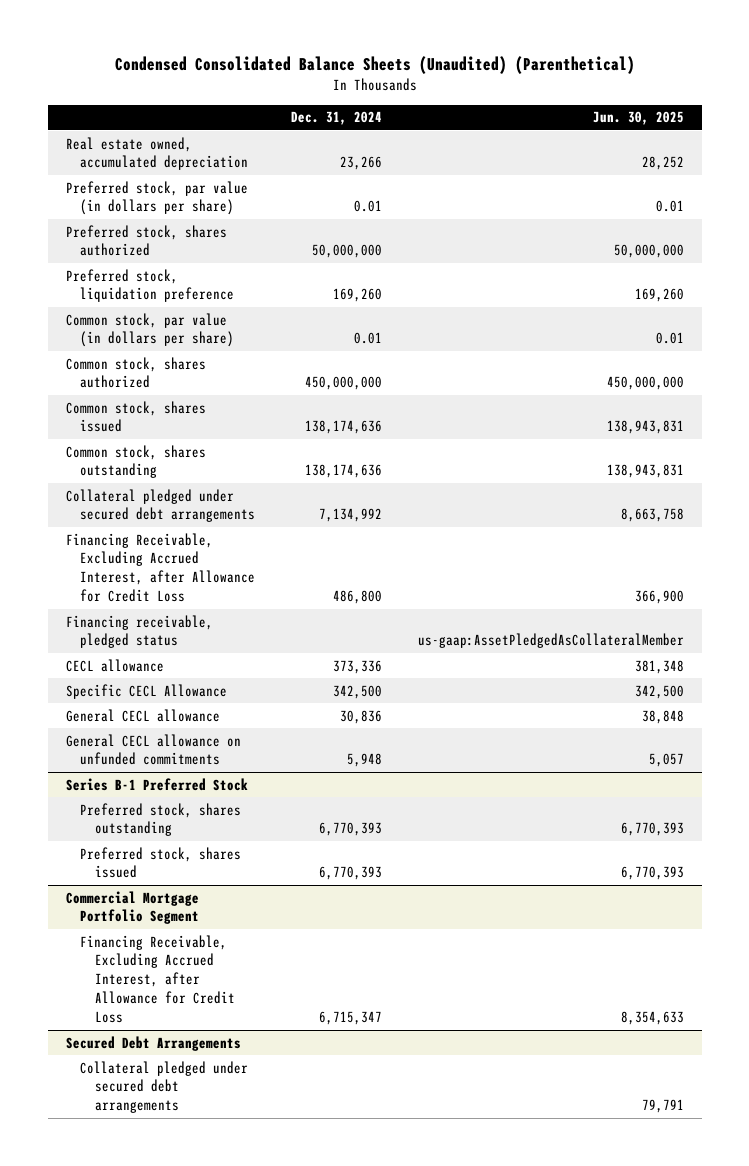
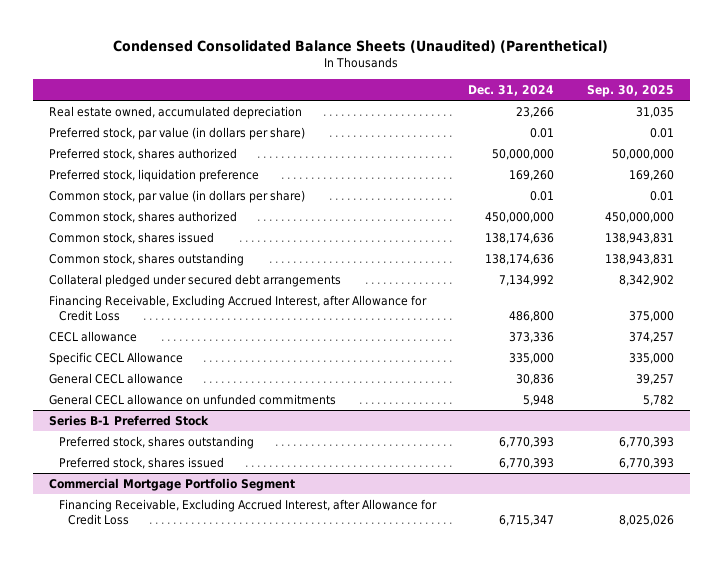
[592,111,684,126] Jun. 30, 2025 -> none
none -> [586,85,674,98] Sep. 30, 2025
[65,614,213,649] Financing receivable, pledged status -> none
[333,684,383,699] 342,500 -> [509,352,555,364] 335,000
[65,1035,241,1051] Secured Debt Arrangements -> none
[80,1060,249,1114] Collateral pledged under secured debt arrangements -> none

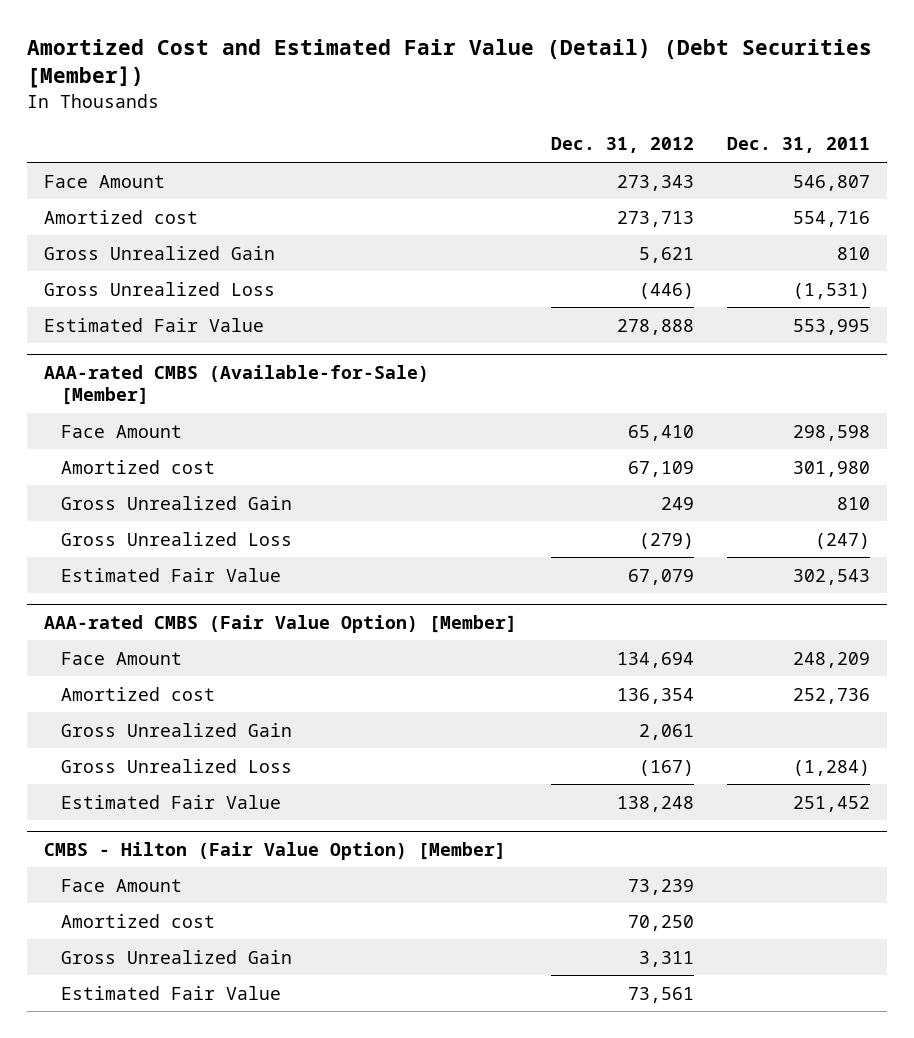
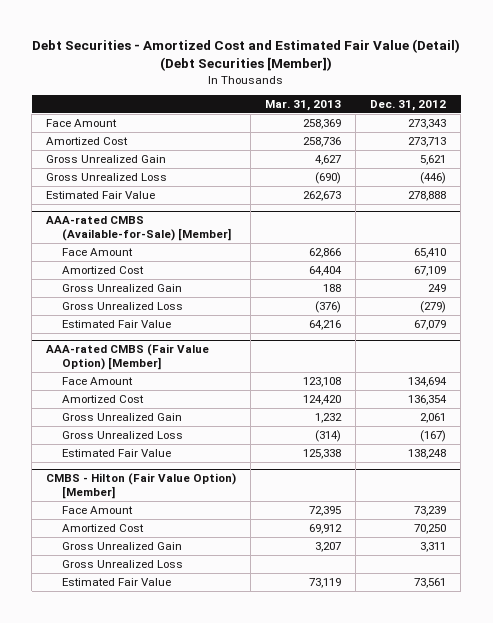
[26,39,872,89] Amortized Cost and Estimated Fair Value (Detail) (Debt Securities [Member]) -> [32,38,461,71] Debt Securities - Amortized Cost and Estimated Fair Value (Detail) (Debt Securities [Member])
[727,137,871,154] Dec. 31, 2011 -> none
none -> [265,100,342,112] Mar. 31, 2013
[43,209,198,224] Amortized cost -> [46,136,129,145] Amortized Cost
[60,459,215,474] Amortized cost -> [61,265,144,274] Amortized Cost
[60,686,215,701] Amortized cost -> [61,394,144,403] Amortized Cost
[60,913,215,928] Amortized cost -> [61,523,144,532] Amortized Cost
none -> [61,559,183,568] Gross Unrealized Loss

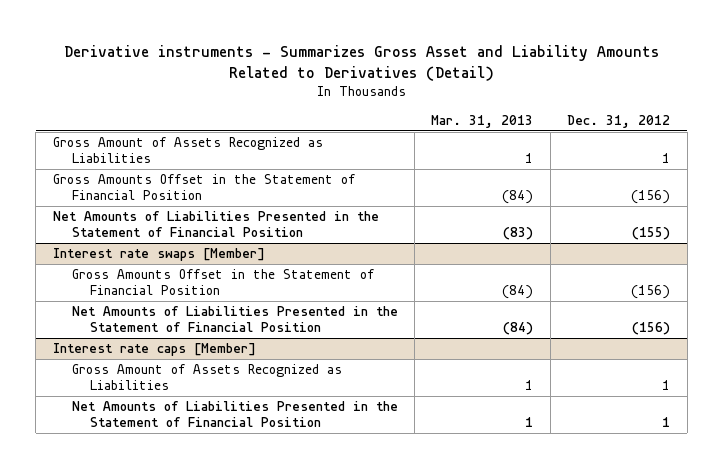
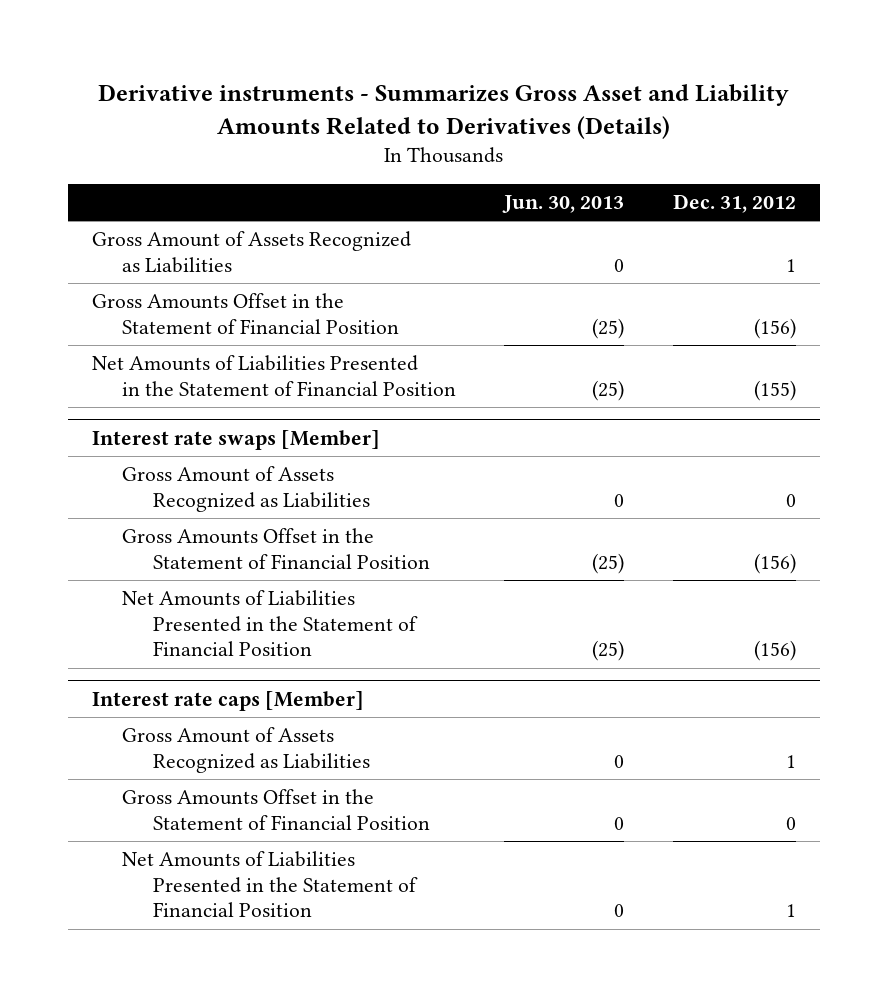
[63,44,659,81] Derivative instruments - Summarizes Gross Asset and Liability Amounts Related to Derivatives (Detail) -> [97,83,789,139] Derivative instruments - Summarizes Gross Asset and Liability Amounts Related to Derivatives (Details)
[431,114,534,128] Mar. 31, 2013 -> none
none -> [502,194,625,213] Jun. 30, 2013
none -> [122,466,370,512] Gross Amount of Assets Recognized as Liabilities
none -> [122,789,430,830] Gross Amounts Offset in the Statement of Financial Position

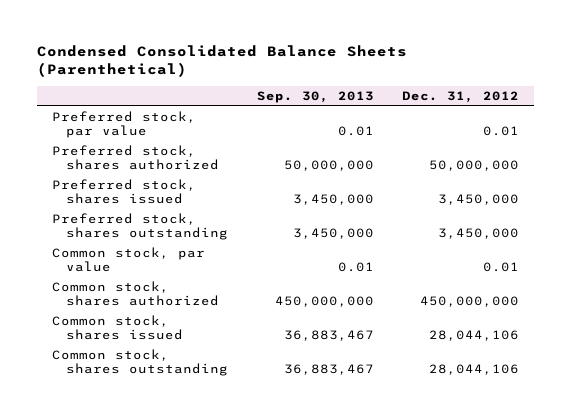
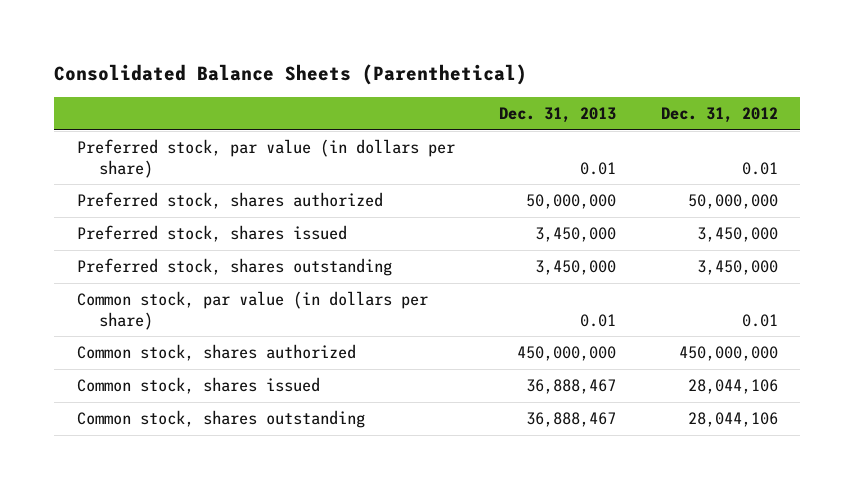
[37,44,408,77] Condensed Consolidated Balance Sheets (Parenthetical) -> [54,64,528,86] Consolidated Balance Sheets (Parenthetical)
[256,90,374,103] Sep. 30, 2013 -> none
none -> [499,107,617,124] Dec. 31, 2013
[51,111,196,139] Preferred stock, par value -> [76,139,455,178] Preferred stock, par value (in dollars per share)
[51,247,205,273] Common stock, par value -> [76,291,428,330] Common stock, par value (in dollars per share)

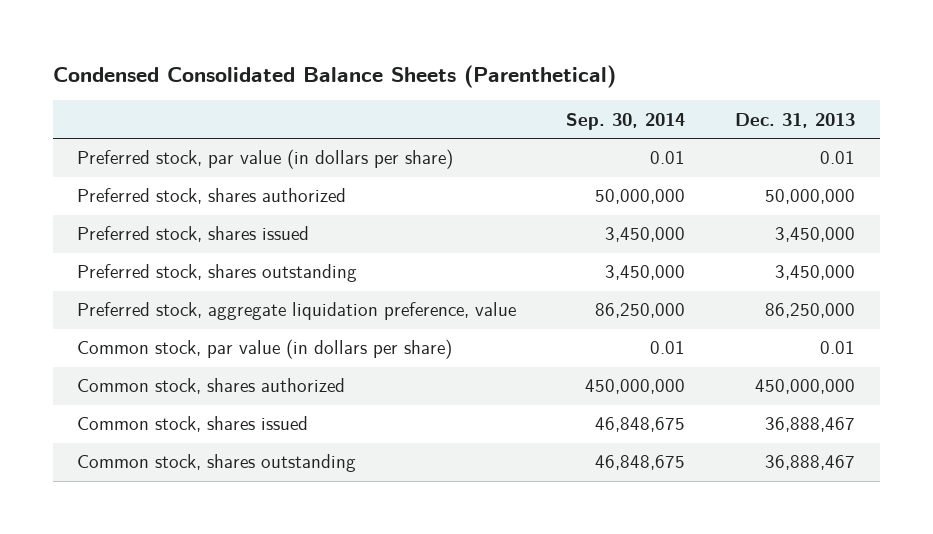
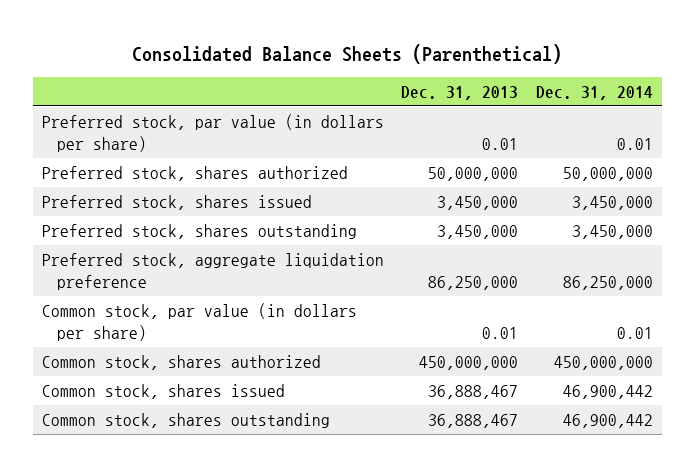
[52,64,616,88] Condensed Consolidated Balance Sheets (Parenthetical) -> [132,43,563,64] Consolidated Balance Sheets (Parenthetical)
[566,112,686,130] Sep. 30, 2014 -> none
none -> [535,85,653,100] Dec. 31, 2014
[77,302,517,321] Preferred stock, aggregate liquidation preference, value -> [41,252,384,290] Preferred stock, aggregate liquidation preference

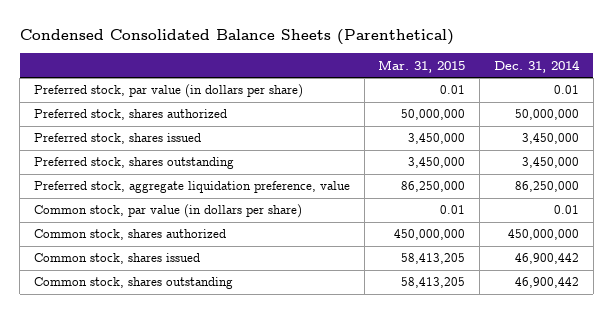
[132,43,563,64] Consolidated Balance Sheets (Parenthetical) -> [19,29,454,46] Condensed Consolidated Balance Sheets (Parenthetical)
[401,85,519,100] Dec. 31, 2013 -> none
none -> [378,59,466,73] Mar. 31, 2015
[41,252,384,290] Preferred stock, aggregate liquidation preference -> [33,181,350,194] Preferred stock, aggregate liquidation preference, value

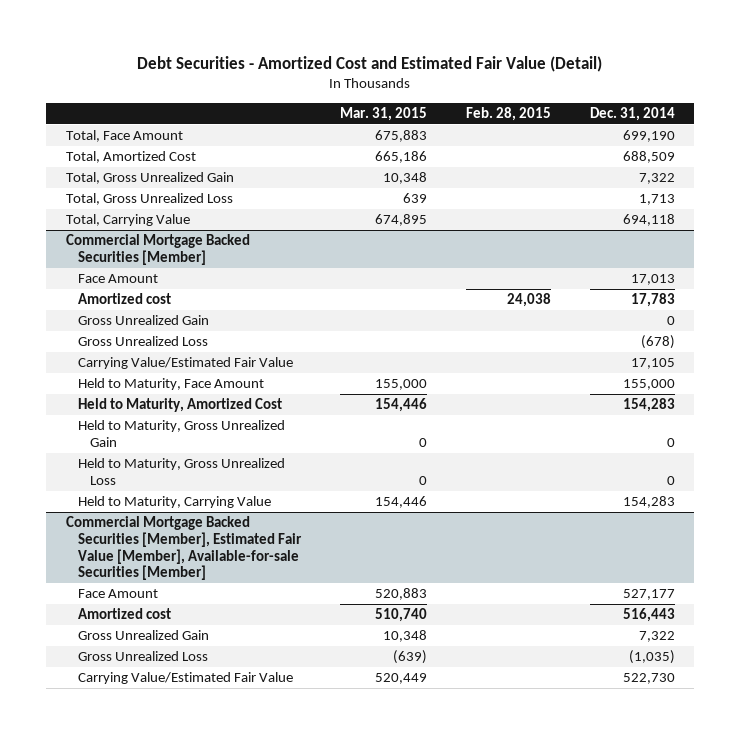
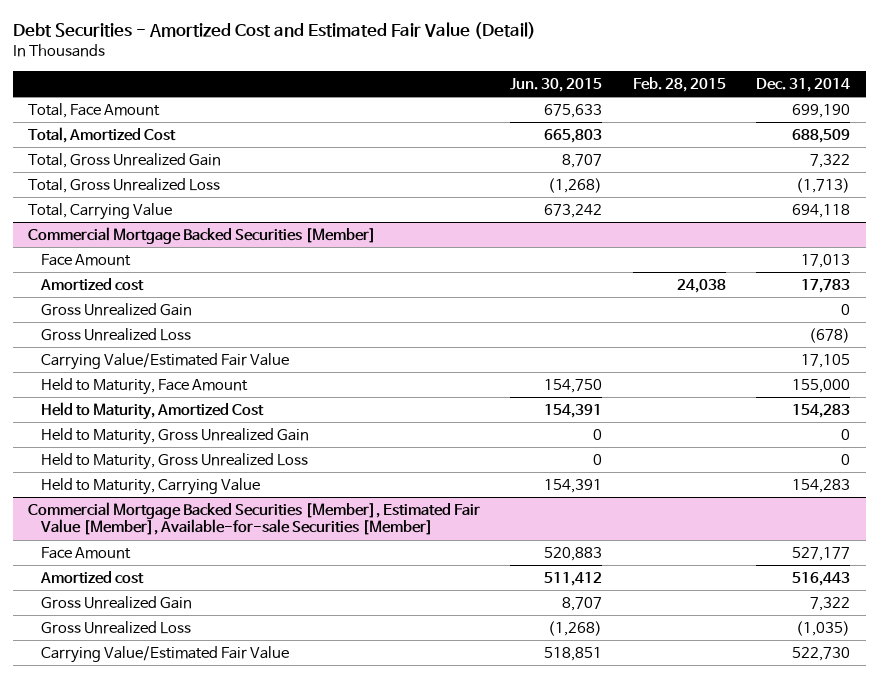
[339,107,427,122] Mar. 31, 2015 -> none
none -> [510,77,603,92] Jun. 30, 2015
[638,194,675,206] 1,713 -> [796,178,851,194] (1,713)

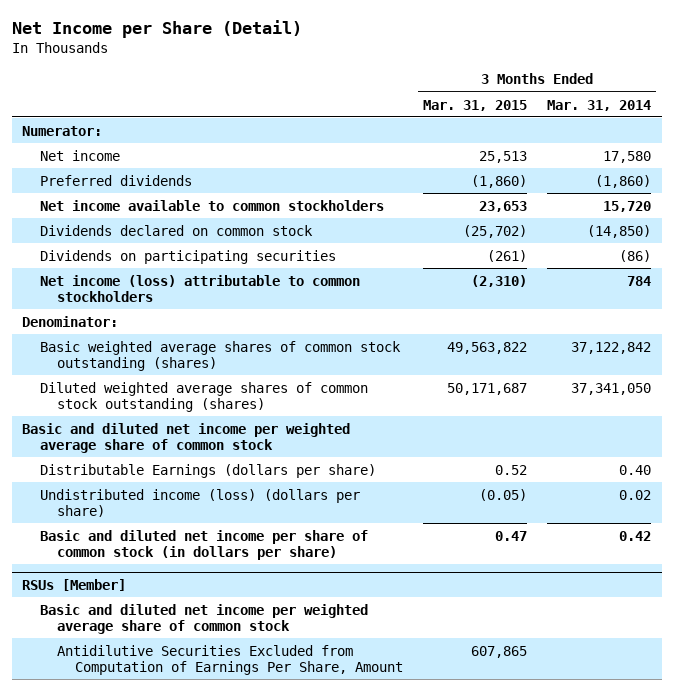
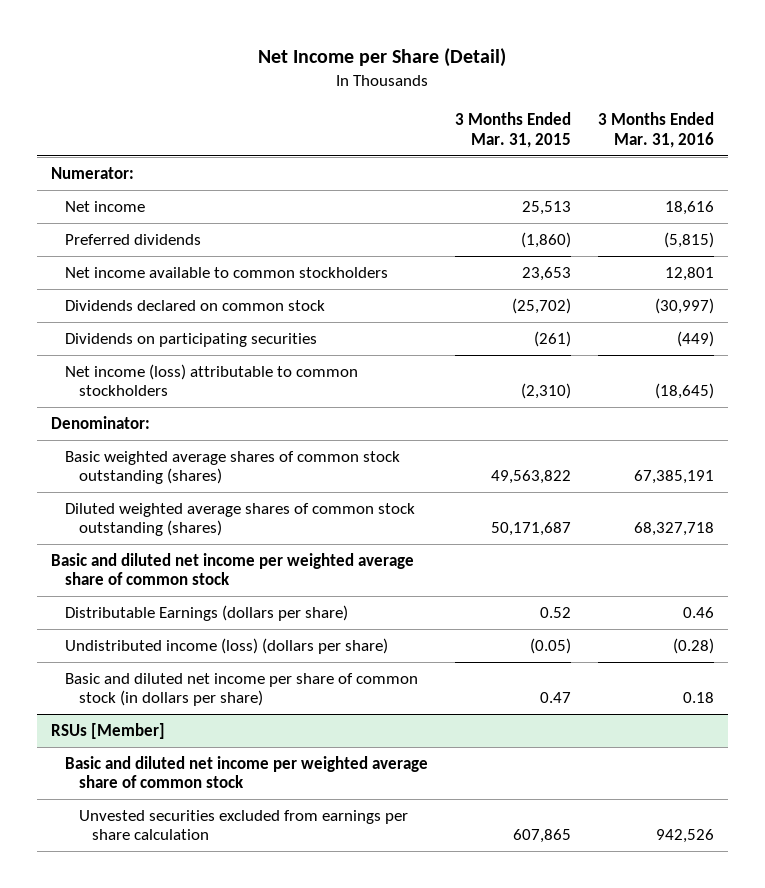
[547,99,652,111] Mar. 31, 2014 -> none
none -> [598,112,715,148] 3 Months Ended Mar. 31, 2016
[57,644,404,675] Antidilutive Securities Excluded from Computation of Earnings Per Share, Amount -> [78,809,408,841] Unvested securities excluded from earnings per share calculation

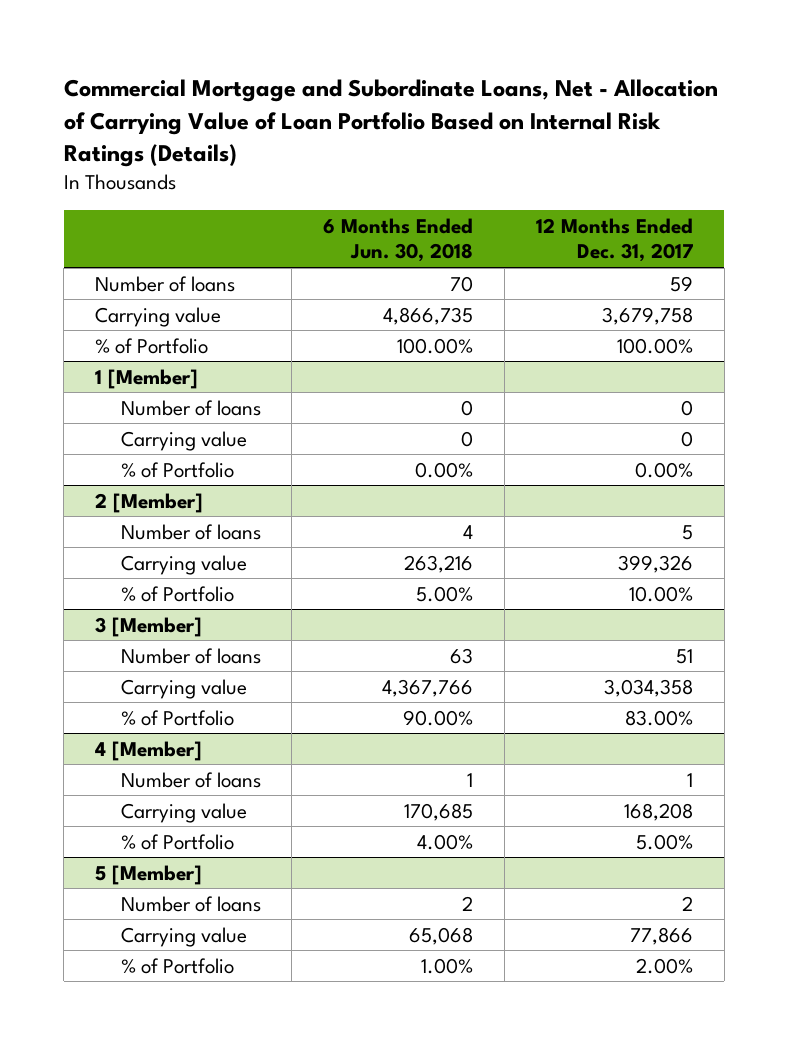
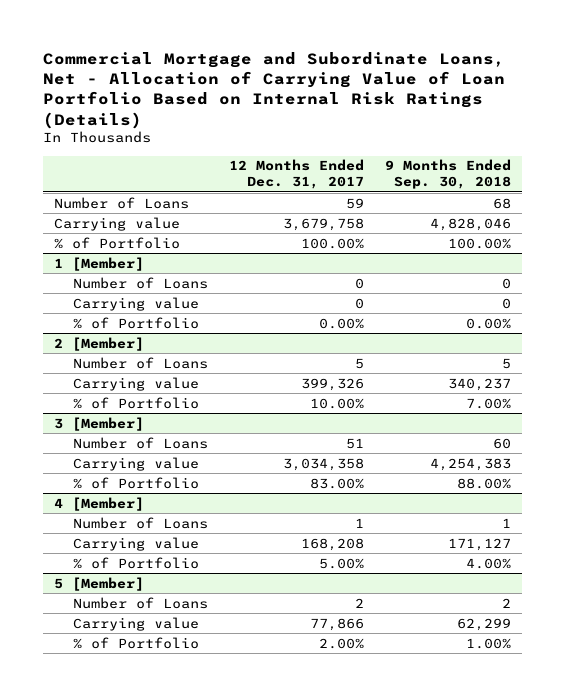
[323,218,474,263] 6 Months Ended Jun. 30, 2018 -> none
none -> [385,159,512,190] 9 Months Ended Sep. 30, 2018
[95,275,236,292] Number of loans -> [53,196,189,209] Number of Loans
[120,399,261,416] Number of loans -> [72,276,208,289] Number of Loans
[120,523,261,540] Number of loans -> [72,356,208,369] Number of Loans
[120,647,261,664] Number of loans -> [72,436,208,449] Number of Loans
[120,771,261,788] Number of loans -> [72,516,208,529] Number of Loans
[120,895,261,912] Number of loans -> [72,596,208,609] Number of Loans

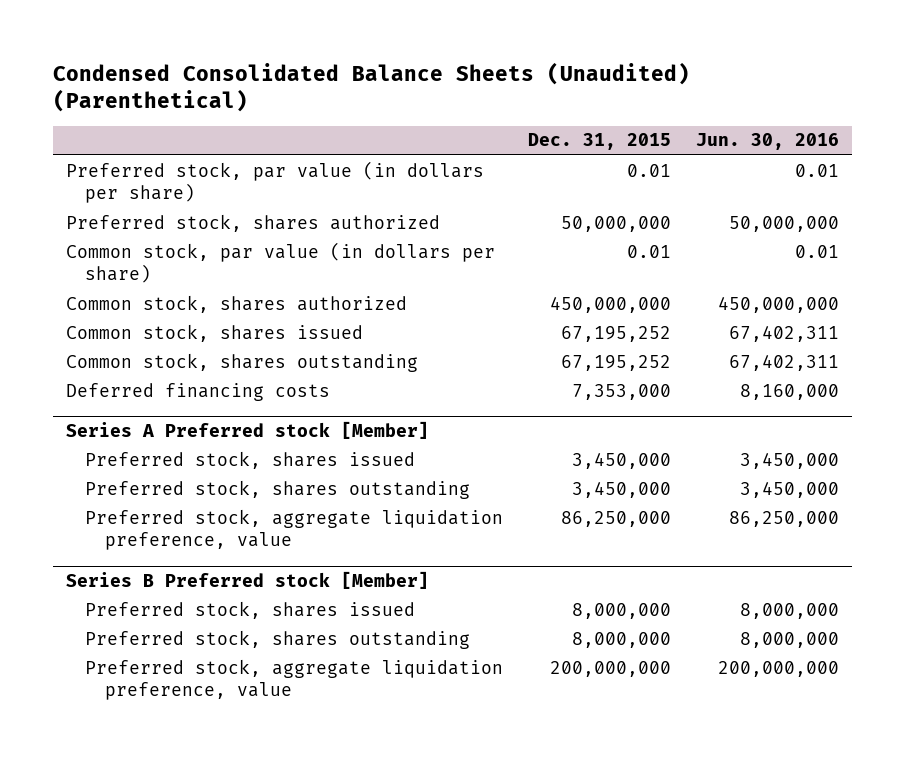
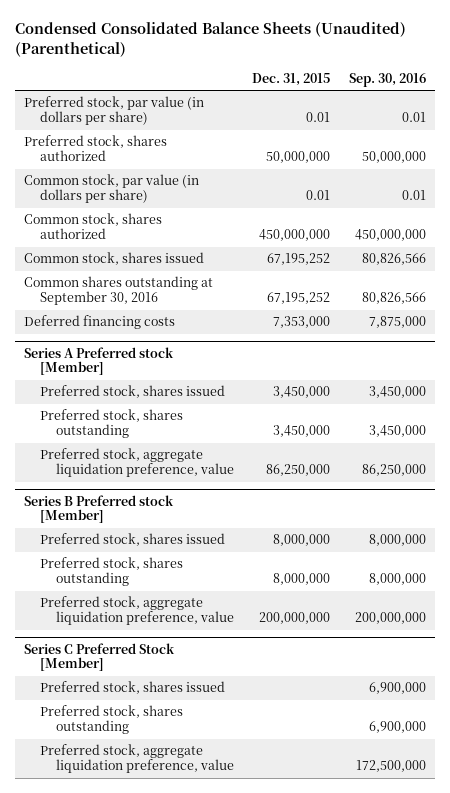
[696,133,840,151] Jun. 30, 2016 -> none
none -> [349,72,427,87] Sep. 30, 2016
[65,352,418,372] Common stock, shares outstanding -> [24,276,214,306] Common shares outstanding at September 30, 2016
none -> [24,642,176,672] Series C Preferred Stock [Member]
none -> [39,681,225,695] Preferred stock, shares issued
none -> [39,705,183,735] Preferred stock, shares outstanding
none -> [39,744,234,774] Preferred stock, aggregate liquidation preference, value

